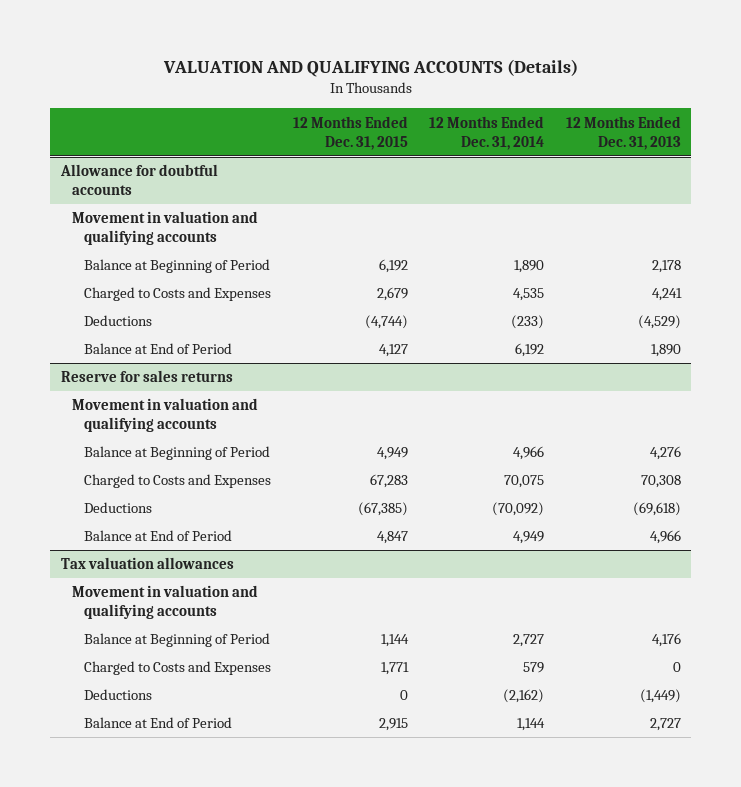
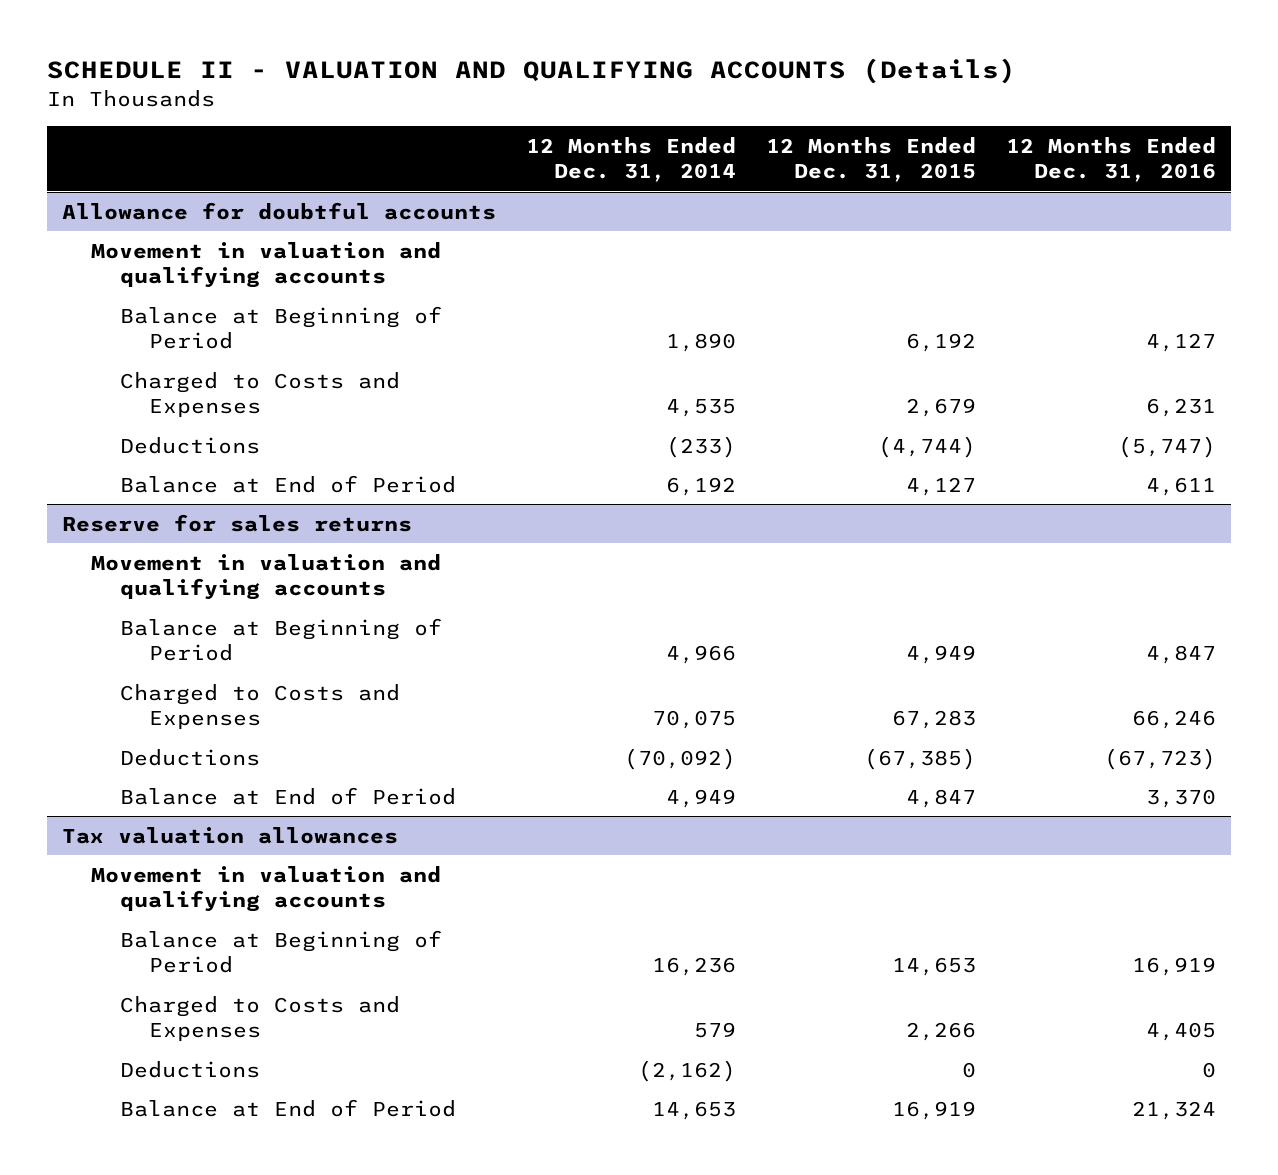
[162,59,578,78] VALUATION AND QUALIFYING ACCOUNTS (Details) -> [47,58,1017,85] SCHEDULE II - VALUATION AND QUALIFYING ACCOUNTS (Details)
[565,115,681,150] 12 Months Ended Dec. 31, 2013 -> none
none -> [1005,136,1216,183] 12 Months Ended Dec. 31, 2016
[380,634,409,648] 1,144 -> [891,957,976,977] 14,653
[513,634,545,648] 2,727 -> [651,957,736,977] 16,236
[380,662,409,676] 1,771 -> [905,1022,976,1042] 2,266
[378,718,408,732] 2,915 -> [891,1100,976,1120] 16,919
[517,718,546,732] 1,144 -> [651,1100,736,1120] 14,653

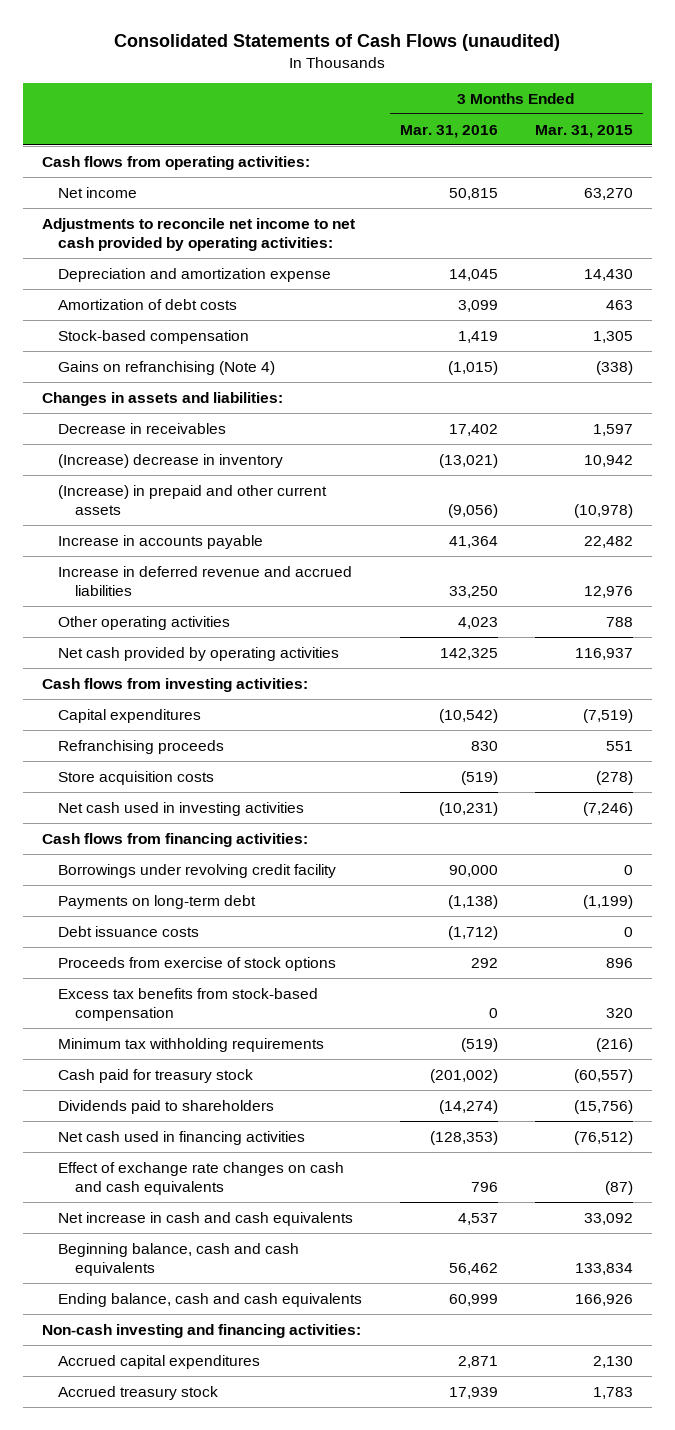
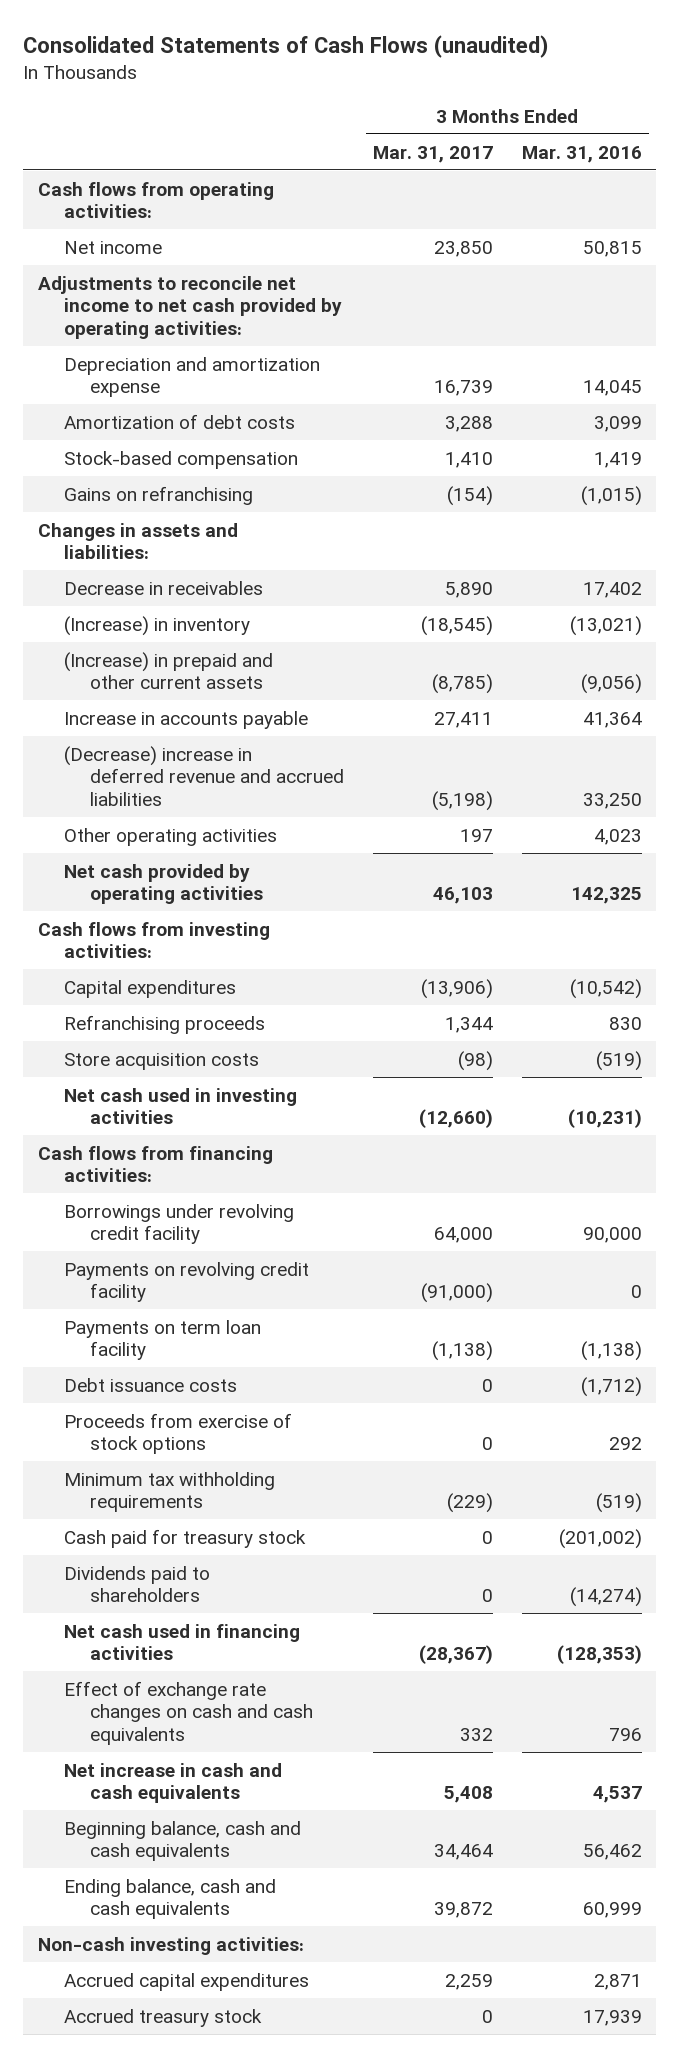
[535,124,634,138] Mar. 31, 2015 -> none
none -> [372,145,493,163] Mar. 31, 2017
[58,360,276,375] Gains on refranchising (Note 4) -> [63,485,253,505] Gains on refranchising
[58,453,284,468] (Increase) decrease in inventory -> [63,615,250,636] (Increase) in inventory
[58,565,353,596] Increase in deferred revenue and accrued liabilities -> [63,745,344,806] (Decrease) increase in deferred revenue and accrued liabilities
none -> [63,1261,309,1303] Payments on revolving credit facility
[58,894,257,909] Payments on long-term debt -> [63,1319,261,1361] Payments on term loan facility
[58,987,319,1021] Excess tax benefits from stock-based compensation -> none
[41,1323,361,1338] Non-cash investing and financing activities: -> [37,1936,304,1955] Non-cash investing activities:

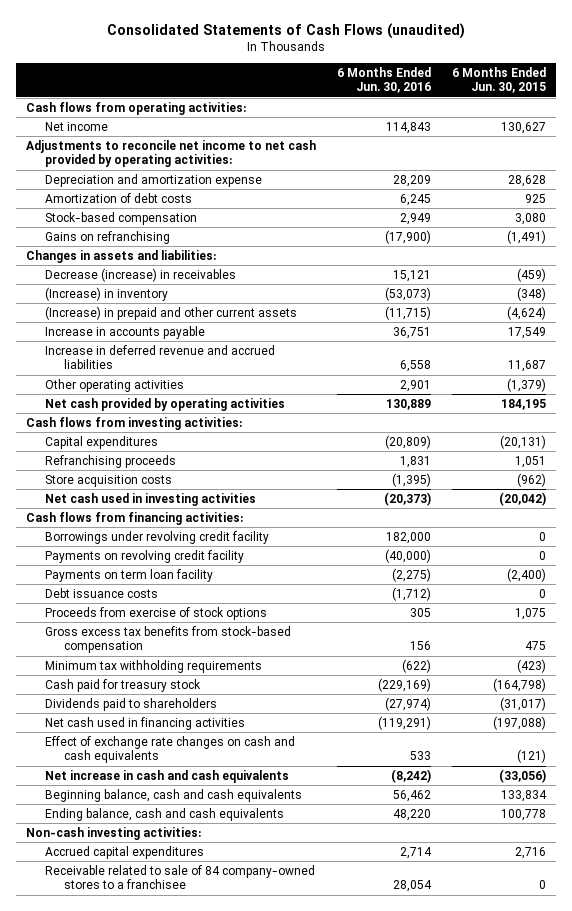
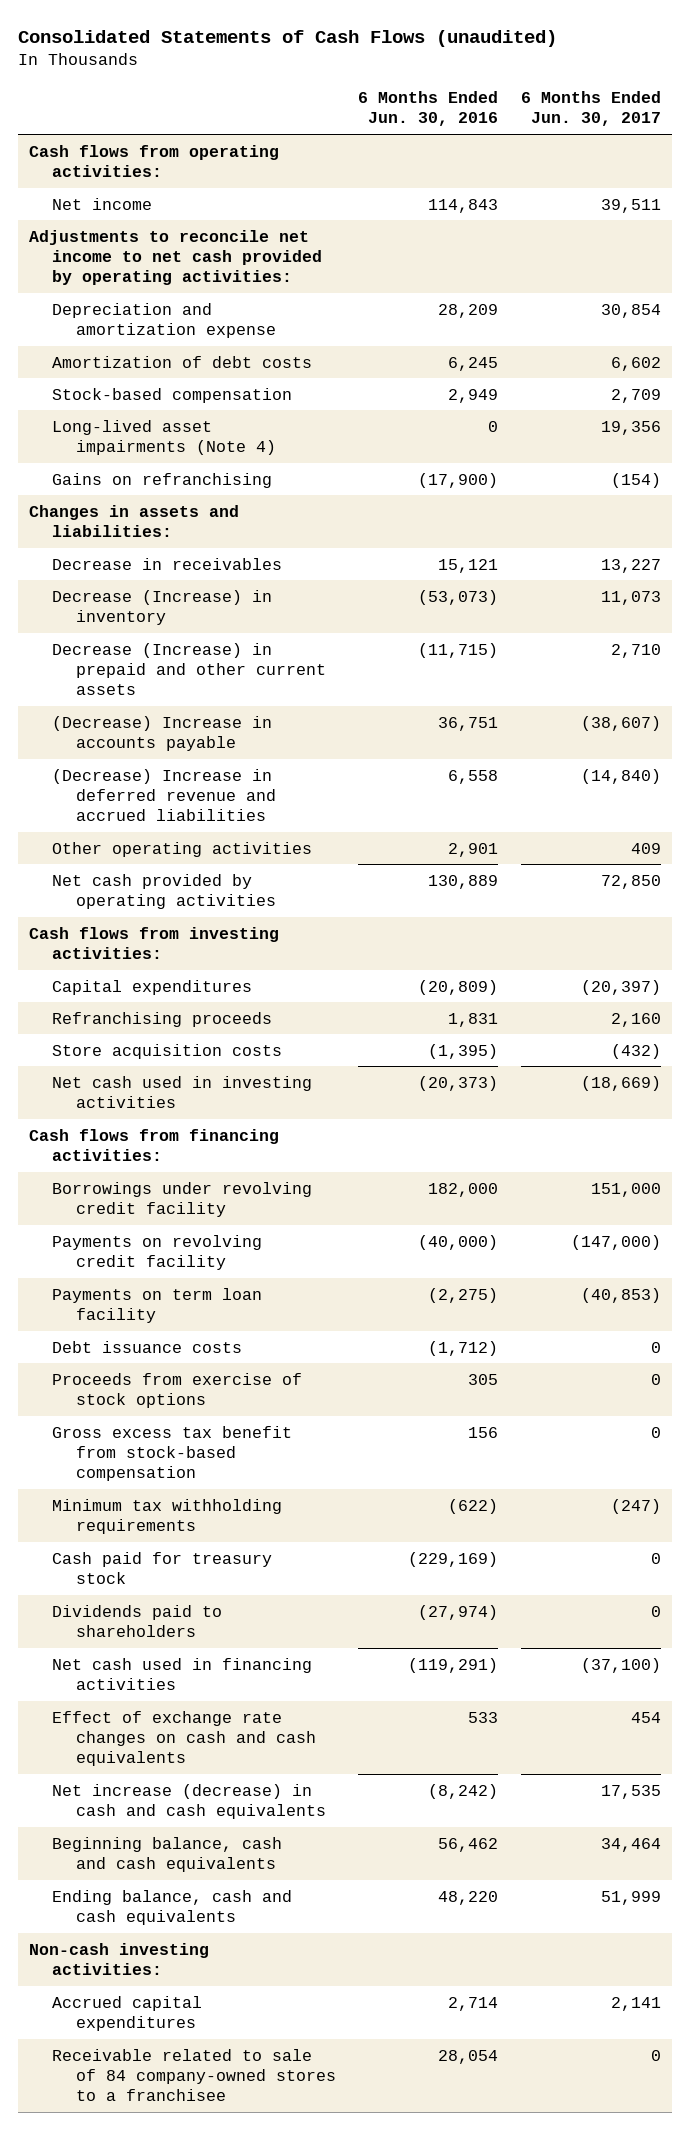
[451,66,546,94] 6 Months Ended Jun. 30, 2015 -> none
none -> [520,91,661,127] 6 Months Ended Jun. 30, 2017
none -> [52,419,277,455] Long-lived asset impairments (Note 4)
[45,267,237,282] Decrease (increase) in receivables -> [52,557,283,570] Decrease in receivables
[45,286,169,301] (Increase) in inventory -> [52,589,273,625] Decrease (Increase) in inventory
[45,305,298,320] (Increase) in prepaid and other current assets -> [52,642,327,696] Decrease (Increase) in prepaid and other current assets
[45,325,206,339] Increase in accounts payable -> [52,715,273,751] (Decrease) Increase in accounts payable
[45,344,276,370] Increase in deferred revenue and accrued liabilities -> [52,768,277,822] (Decrease) Increase in deferred revenue and accrued liabilities
[45,625,292,654] Gross excess tax benefits from stock-based compensation -> [52,1425,293,1482] Gross excess tax benefit from stock-based compensation
[45,769,290,783] Net increase in cash and cash equivalents -> [52,1783,327,1819] Net increase (decrease) in cash and cash equivalents

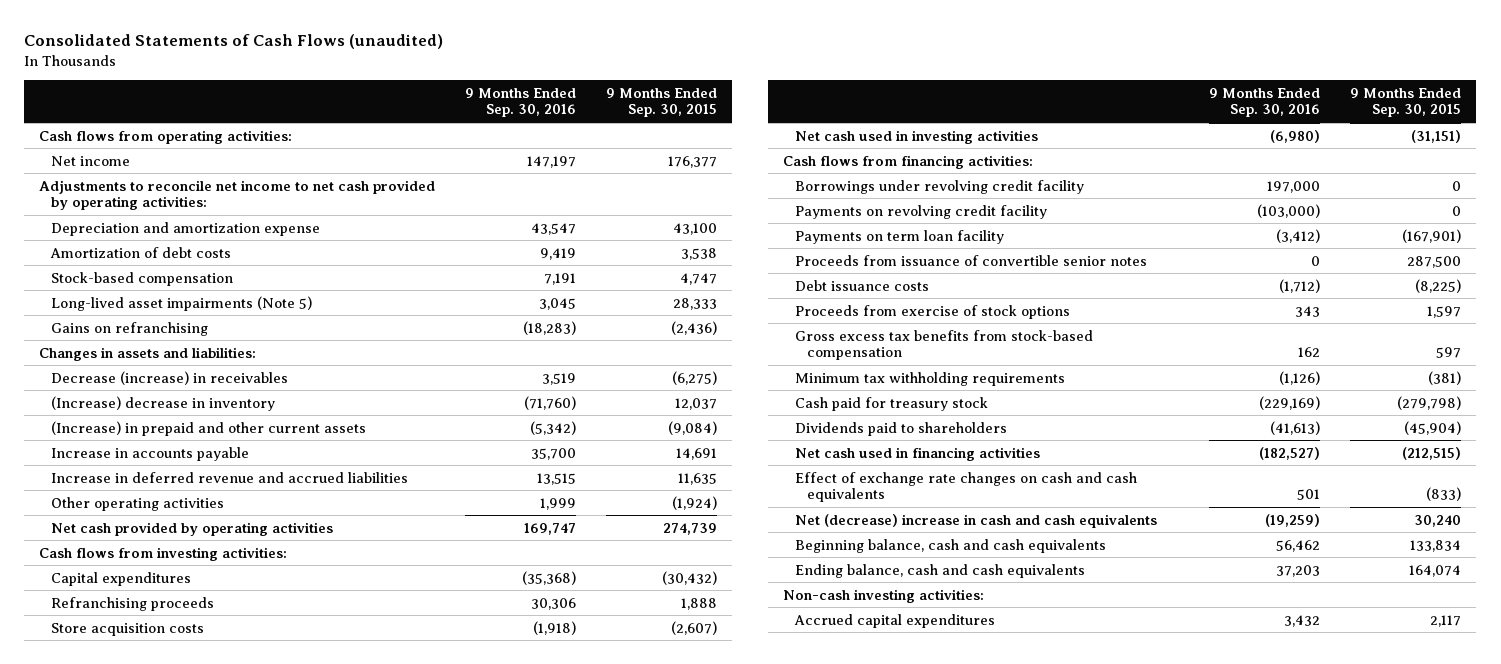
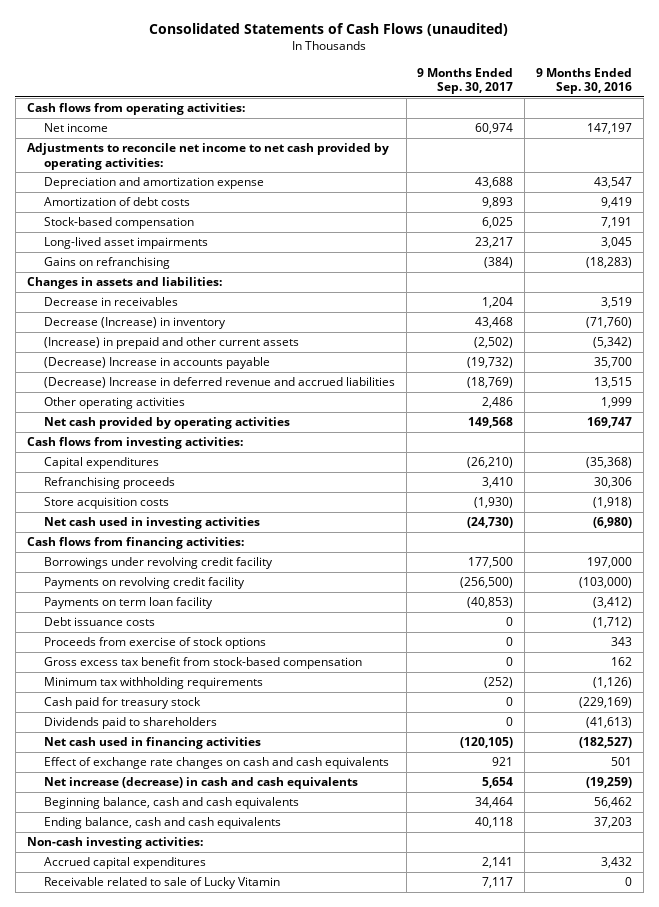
[606,87,718,118] 9 Months Ended Sep. 30, 2015 -> none
none -> [417,67,514,94] 9 Months Ended Sep. 30, 2017
[51,295,313,311] Long-lived asset impairments (Note 5) -> [43,237,208,250] Long-lived asset impairments
[51,370,289,385] Decrease (increase) in receivables -> [43,297,178,307] Decrease in receivables
[51,395,276,411] (Increase) decrease in inventory -> [43,317,226,330] Decrease (Increase) in inventory
[51,446,250,461] Increase in accounts payable -> [43,357,270,370] (Decrease) Increase in accounts payable
[51,471,409,483] Increase in deferred revenue and accrued liabilities -> [43,377,395,389] (Decrease) Increase in deferred revenue and accrued liabilities
[794,254,1147,266] Proceeds from issuance of convertible senior notes -> none
[794,329,1093,361] Gross excess tax benefits from stock-based compensation -> [43,657,362,670] Gross excess tax benefit from stock-based compensation
[794,513,1157,528] Net (decrease) increase in cash and cash equivalents -> [43,777,358,790] Net increase (decrease) in cash and cash equivalents
none -> [43,877,280,890] Receivable related to sale of Lucky Vitamin

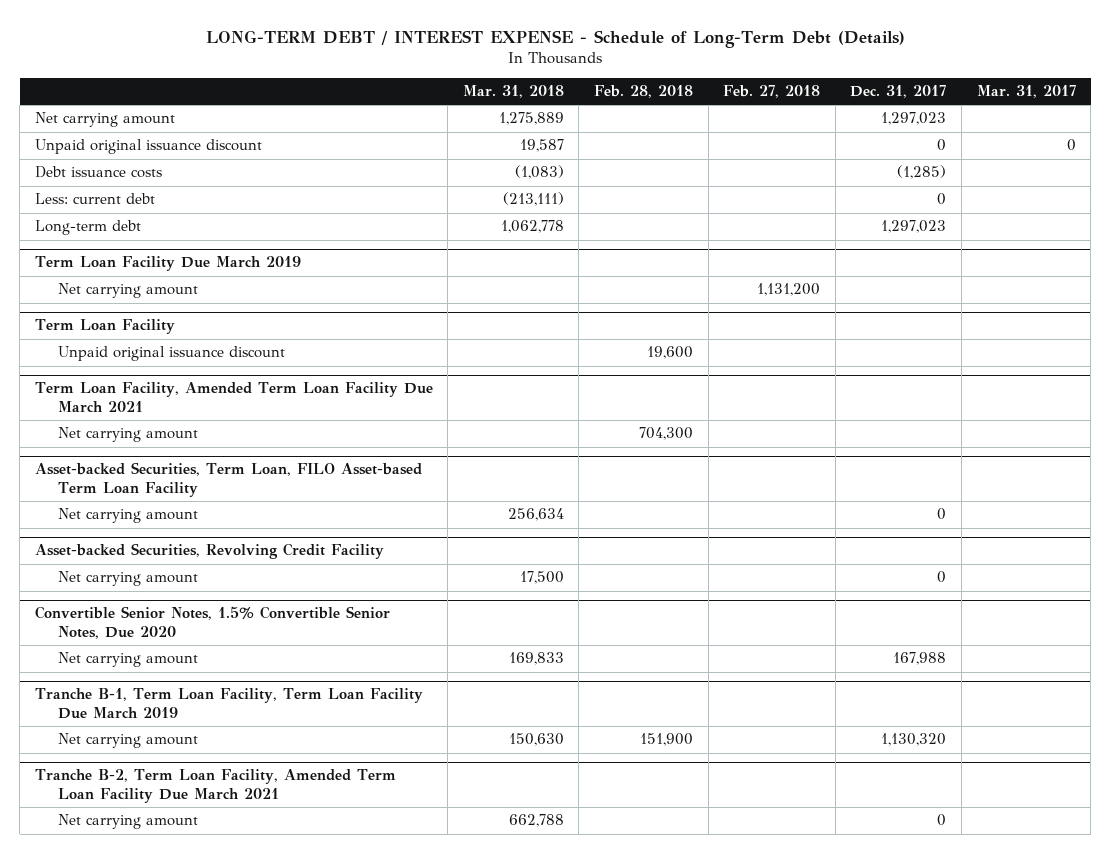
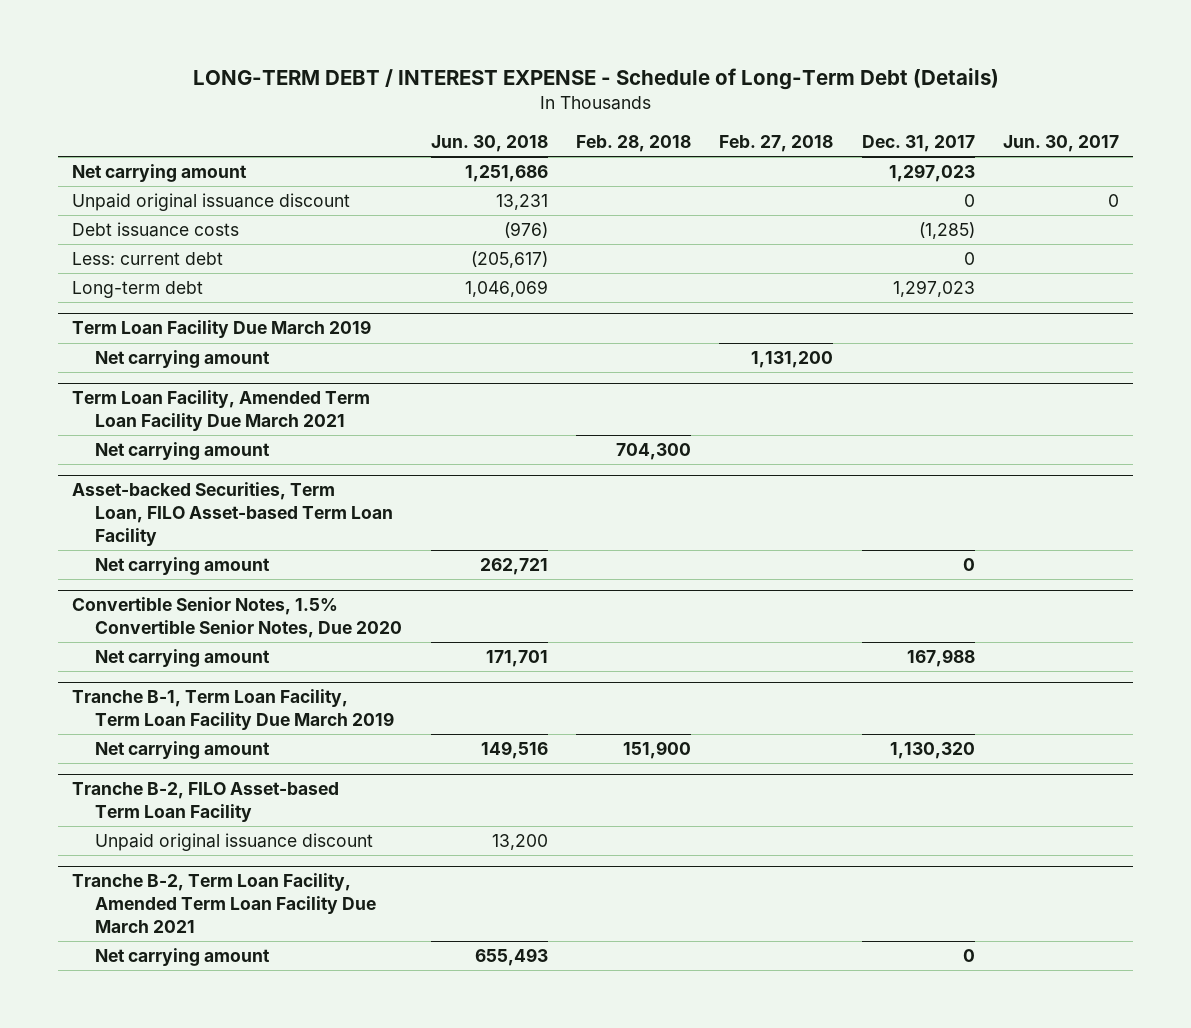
[462,85,564,99] Mar. 31, 2018 -> none
[976,85,1076,99] Mar. 31, 2017 -> none
none -> [430,134,548,152] Jun. 30, 2018
none -> [1002,134,1119,152] Jun. 30, 2017
[34,319,175,335] Term Loan Facility -> none
[58,346,286,362] Unpaid original issuance discount -> none
[34,543,384,560] Asset-backed Securities, Revolving Credit Facility -> none
[58,571,199,587] Net carrying amount -> none
none -> [72,782,340,823] Tranche B-2, FILO Asset-based Term Loan Facility
none -> [95,833,374,852] Unpaid original issuance discount

